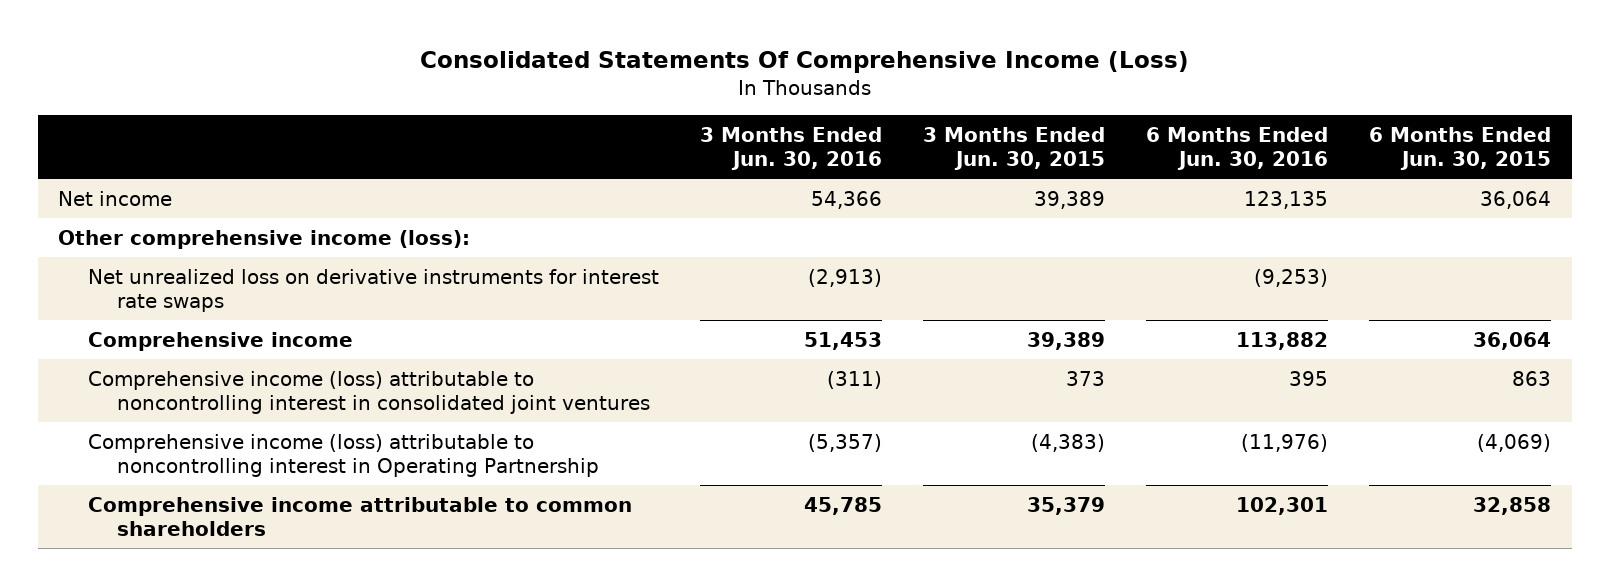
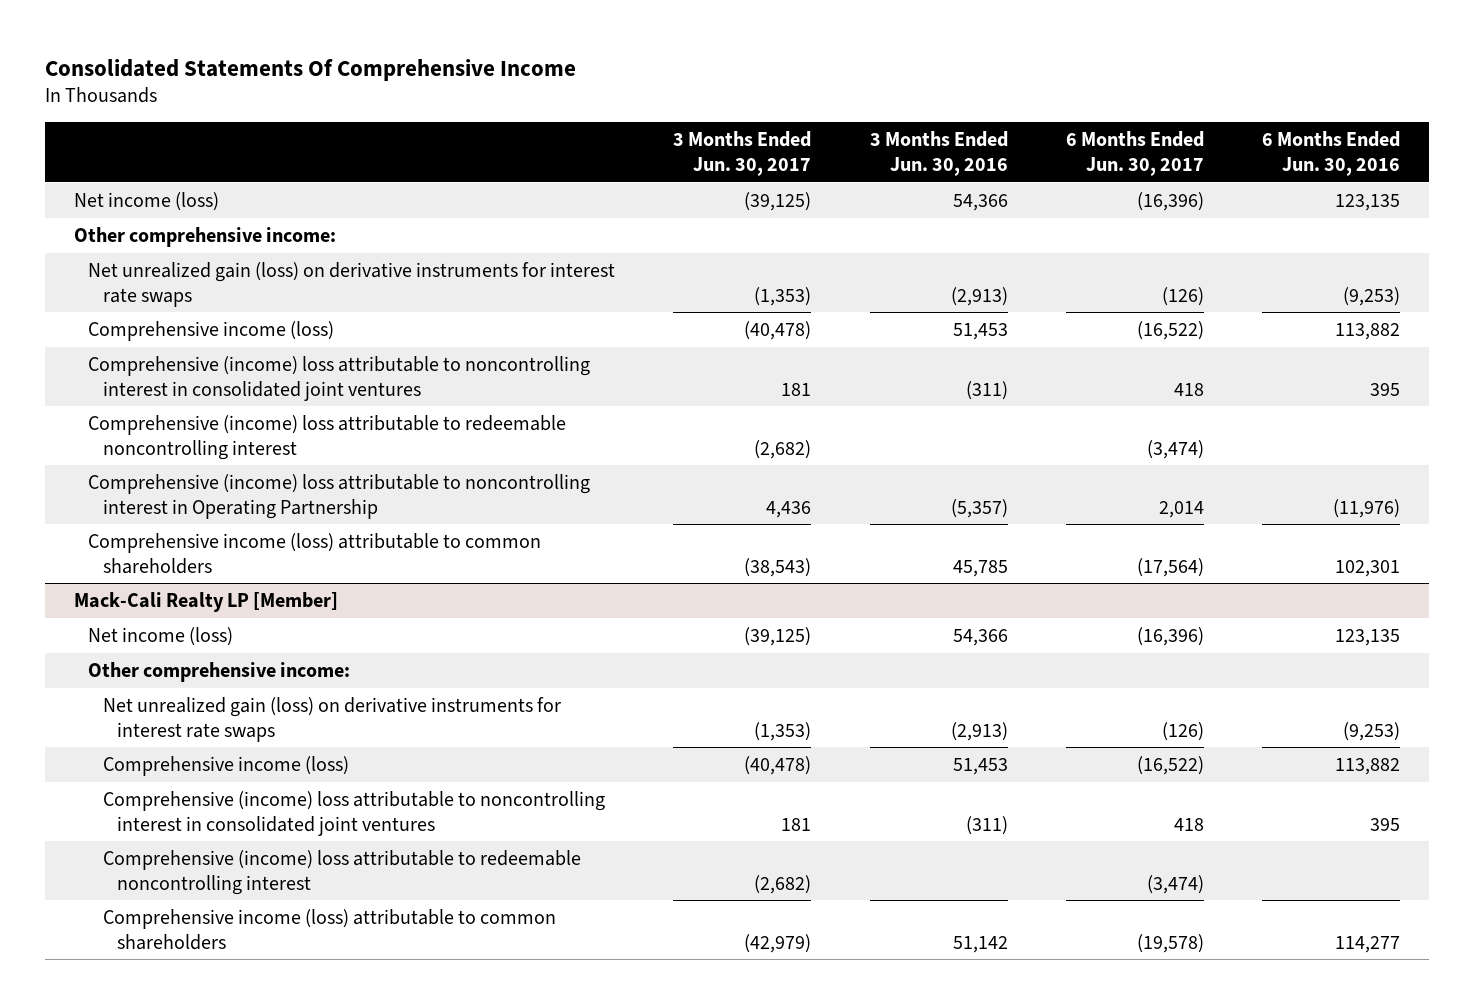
[419,51,1189,74] Consolidated Statements Of Comprehensive Income (Loss) -> [44,58,576,81] Consolidated Statements Of Comprehensive Income
[922,126,1105,171] 3 Months Ended Jun. 30, 2015 -> none
[1369,126,1552,171] 6 Months Ended Jun. 30, 2015 -> none
none -> [673,131,812,176] 3 Months Ended Jun. 30, 2017
none -> [1065,131,1204,176] 6 Months Ended Jun. 30, 2017
[58,190,173,206] Net income -> [73,191,219,211] Net income (loss)
[58,229,471,249] Other comprehensive income (loss): -> [73,226,336,247] Other comprehensive income:
[87,268,659,312] Net unrealized loss on derivative instruments for interest rate swaps -> [88,261,616,307] Net unrealized gain (loss) on derivative instruments for interest rate swaps
[87,331,353,351] Comprehensive income -> [88,320,335,341] Comprehensive income (loss)
[87,370,651,414] Comprehensive income (loss) attributable to noncontrolling interest in consolidated joint ventures -> [88,355,591,401] Comprehensive (income) loss attributable to noncontrolling interest in consolidated joint ventures
none -> [88,414,567,460] Comprehensive (income) loss attributable to redeemable noncontrolling interest
[87,433,600,477] Comprehensive income (loss) attributable to noncontrolling interest in Operating Partnership -> [88,473,591,519] Comprehensive (income) loss attributable to noncontrolling interest in Operating Partnership
[87,496,632,536] Comprehensive income attributable to common shareholders -> [88,532,542,574] Comprehensive income (loss) attributable to common shareholders
none -> [73,591,338,612] Mack-Cali Realty LP [Member]
none -> [88,626,234,646] Net income (loss)
none -> [88,661,351,682] Other comprehensive income:
none -> [102,696,561,742] Net unrealized gain (loss) on derivative instruments for interest rate swaps
none -> [102,755,349,776] Comprehensive income (loss)
none -> [102,790,605,836] Comprehensive (income) loss attributable to noncontrolling interest in consolidated joint ventures
none -> [102,849,581,895] Comprehensive (income) loss attributable to redeemable noncontrolling interest
none -> [102,908,556,950] Comprehensive income (loss) attributable to common shareholders

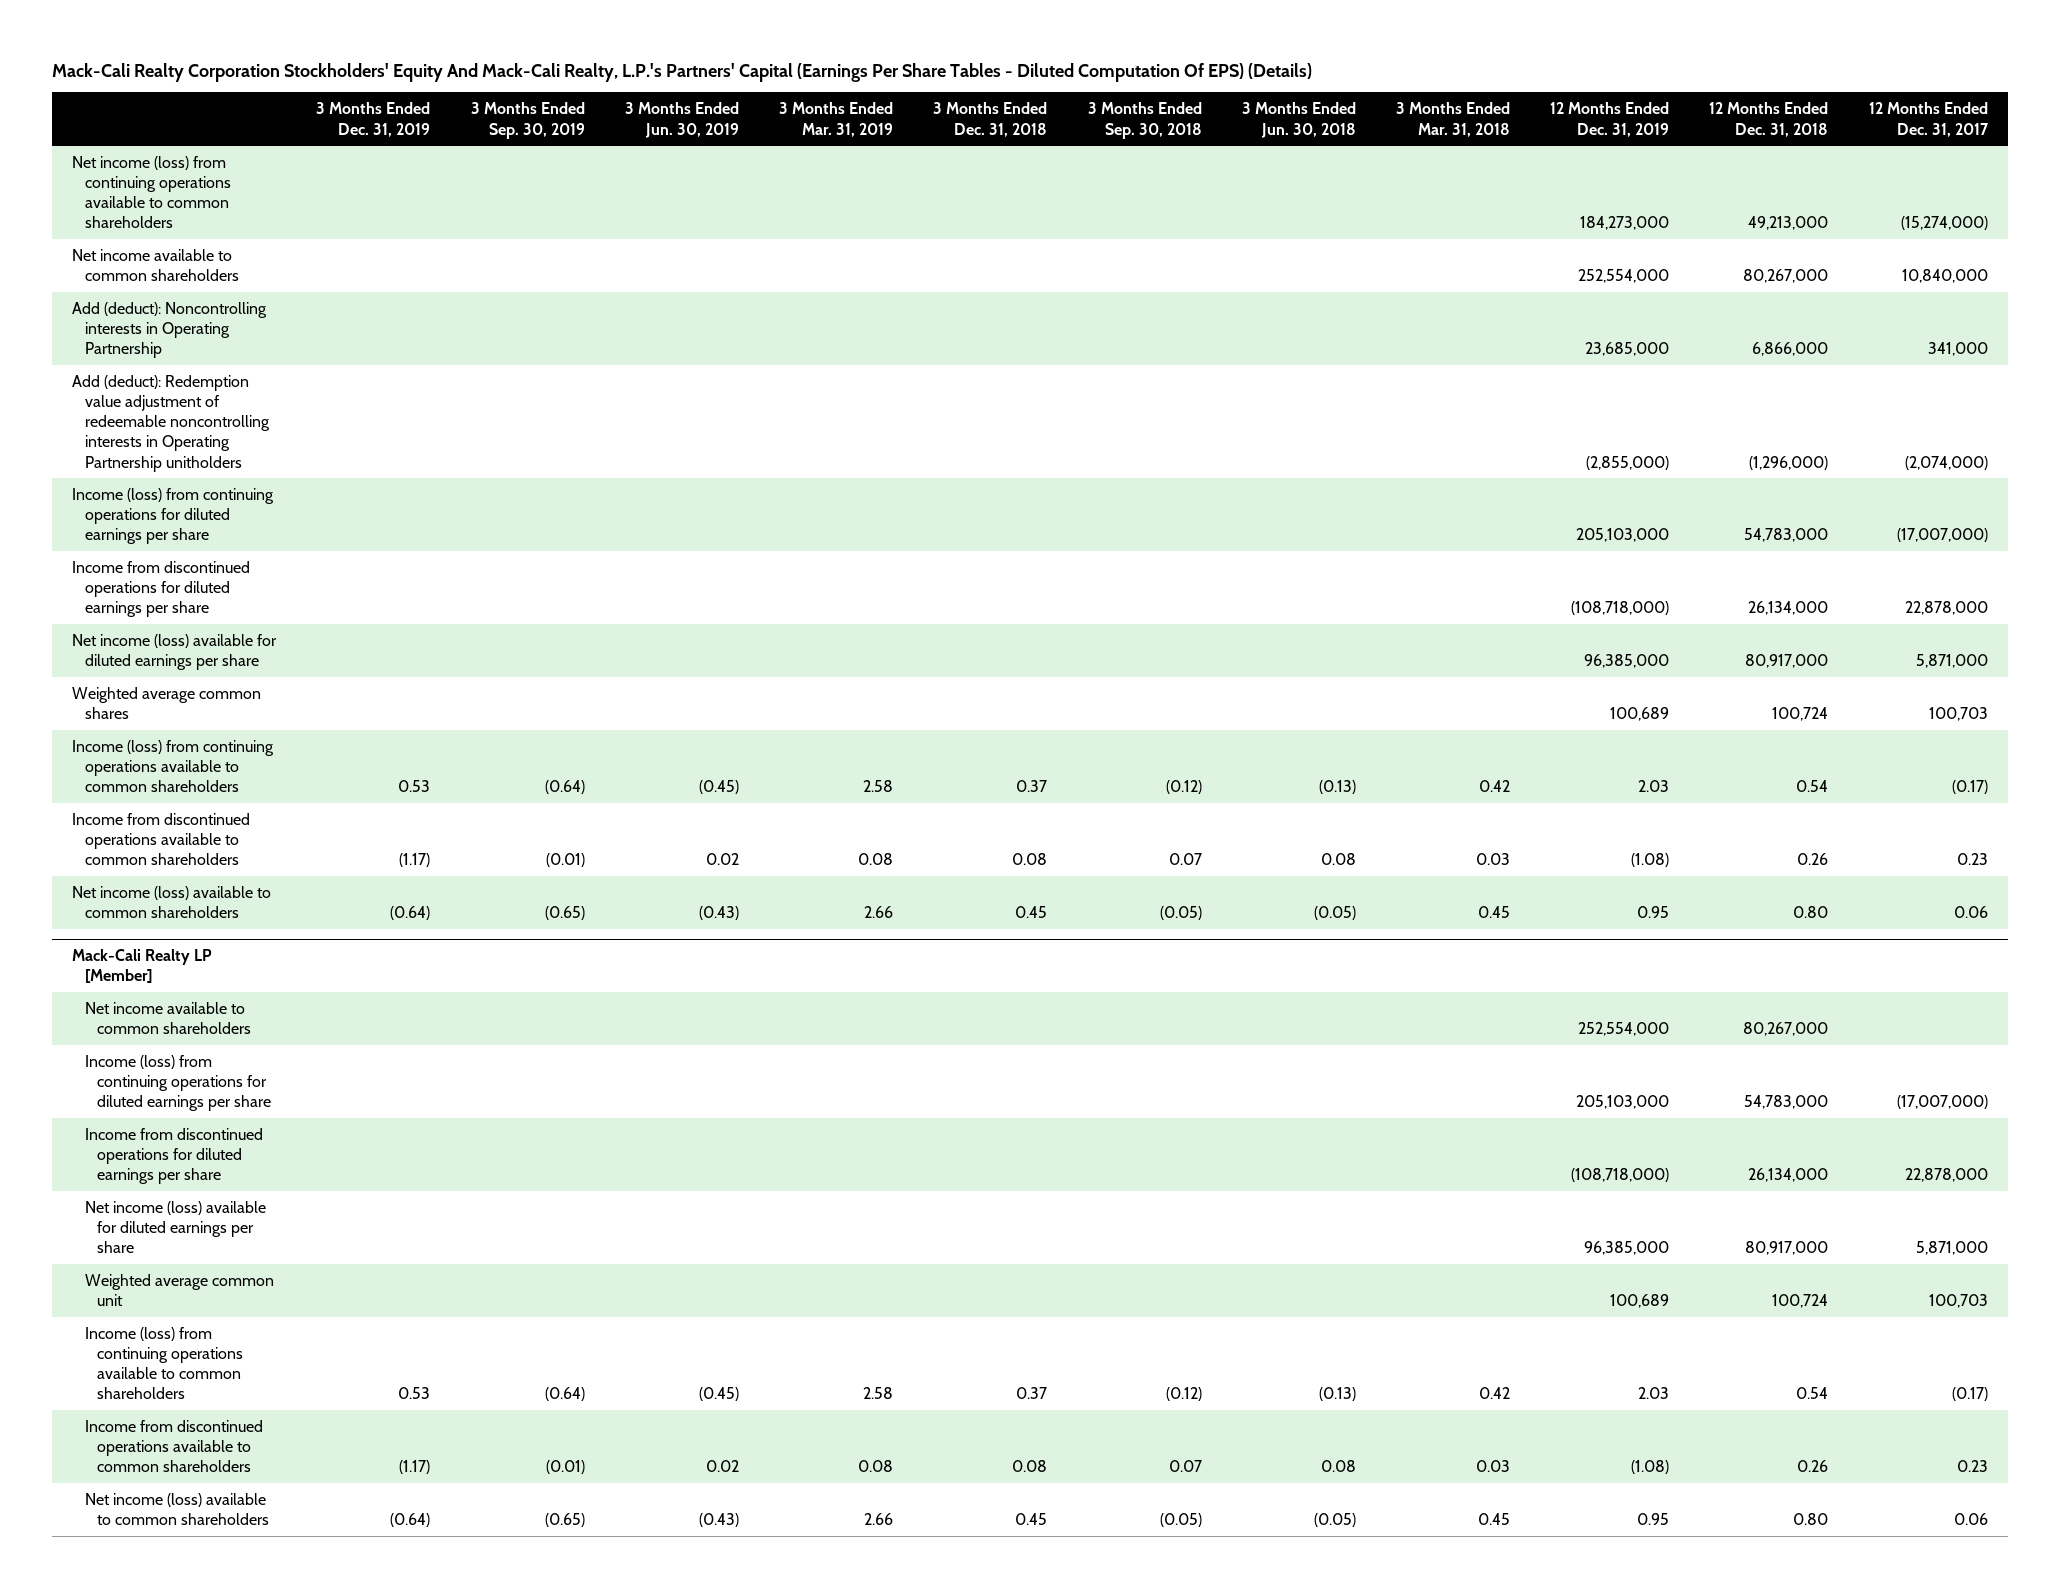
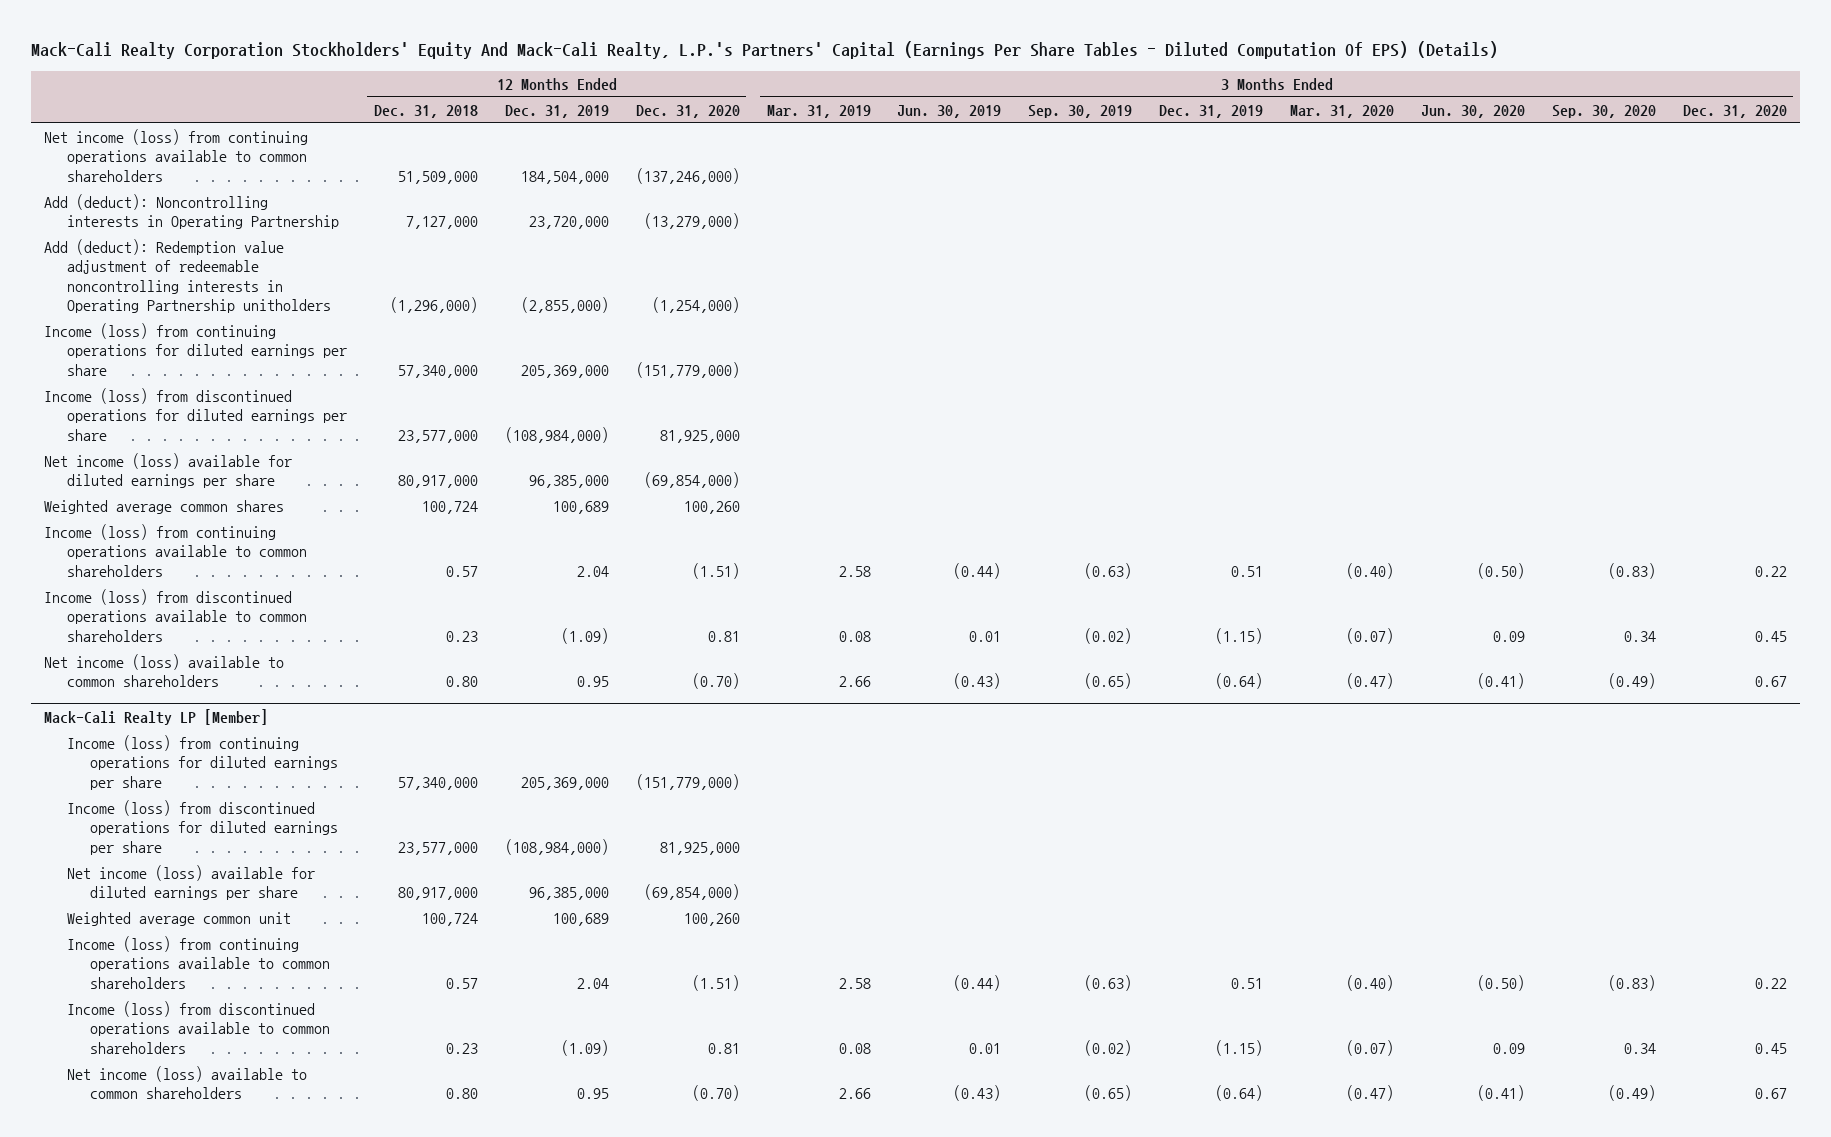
[933,102,1048,137] 3 Months Ended Dec. 31, 2018 -> none
[1087,102,1202,139] 3 Months Ended Sep. 30, 2018 -> none
[1241,102,1356,138] 3 Months Ended Jun. 30, 2018 -> none
[1395,102,1510,137] 3 Months Ended Mar. 31, 2018 -> none
[1868,102,1989,137] 12 Months Ended Dec. 31, 2017 -> none
none -> [635,104,740,118] Dec. 31, 2020
none -> [1290,104,1395,118] Mar. 31, 2020
none -> [1420,104,1525,118] Jun. 30, 2020
none -> [1551,104,1656,118] Sep. 30, 2020
none -> [1682,104,1787,118] Dec. 31, 2020
[72,248,239,282] Net income available to common shareholders -> none
[1580,216,1670,231] 184,273,000 -> [520,170,609,184] 184,504,000
[1748,216,1829,231] 49,213,000 -> [398,170,479,184] 51,509,000
[1585,342,1670,357] 23,685,000 -> [528,216,609,230] 23,720,000
[1752,342,1829,357] 6,866,000 -> [406,216,479,230] 7,127,000
[1576,528,1670,543] 205,103,000 -> [520,364,609,378] 205,369,000
[1744,528,1829,543] 54,783,000 -> [398,364,479,378] 57,340,000
[72,560,251,618] Income from discontinued operations for diluted earnings per share -> [44,387,348,441] Income (loss) from discontinued operations for diluted earnings per share
[1571,601,1670,616] (108,718,000) -> [504,426,609,443] (108,984,000)
[1748,601,1829,616] 26,134,000 -> [398,429,479,443] 23,577,000
[398,780,431,793] 0.53 -> [1231,565,1264,577] 0.51
[544,780,585,795] (0.64) -> [1084,562,1133,579] (0.63)
[698,780,739,795] (0.45) -> [953,562,1002,579] (0.44)
[1638,780,1670,793] 2.03 -> [576,565,609,577] 2.04
[1796,780,1829,793] 0.54 -> [446,565,479,577] 0.57
[72,812,251,866] Income from discontinued operations available to common shareholders -> [44,588,308,642] Income (loss) from discontinued operations available to common shareholders
[399,853,431,868] (1.17) -> [1215,627,1264,644] (1.15)
[545,853,585,868] (0.01) -> [1084,627,1133,644] (0.02)
[705,853,739,866] 0.02 -> [969,630,1002,642] 0.01
[1631,853,1670,868] (1.08) -> [560,627,609,644] (1.09)
[1797,853,1829,866] 0.26 -> [446,630,479,642] 0.23
[84,1001,252,1035] Net income available to common shareholders -> none
[1576,1095,1670,1110] 205,103,000 -> [520,776,609,790] 205,369,000
[1744,1095,1829,1110] 54,783,000 -> [398,776,479,790] 57,340,000
[84,1127,263,1185] Income from discontinued operations for diluted earnings per share -> [67,799,339,855] Income (loss) from discontinued operations for diluted earnings per share
[1571,1168,1670,1183] (108,718,000) -> [504,838,609,855] (108,984,000)
[1748,1168,1829,1183] 26,134,000 -> [398,841,479,855] 23,577,000
[398,1387,431,1400] 0.53 -> [1231,977,1264,989] 0.51
[544,1387,585,1402] (0.64) -> [1084,974,1133,991] (0.63)
[698,1387,739,1402] (0.45) -> [953,974,1002,991] (0.44)
[1638,1387,1670,1400] 2.03 -> [576,977,609,989] 2.04
[1796,1387,1829,1400] 0.54 -> [446,977,479,989] 0.57
[84,1419,263,1473] Income from discontinued operations available to common shareholders -> [67,1000,331,1054] Income (loss) from discontinued operations available to common shareholders
[399,1460,431,1475] (1.17) -> [1215,1039,1264,1056] (1.15)
[545,1460,585,1475] (0.01) -> [1084,1039,1133,1056] (0.02)
[705,1460,739,1473] 0.02 -> [969,1042,1002,1054] 0.01
[1631,1460,1670,1475] (1.08) -> [560,1039,609,1056] (1.09)
[1797,1460,1829,1473] 0.26 -> [446,1042,479,1054] 0.23

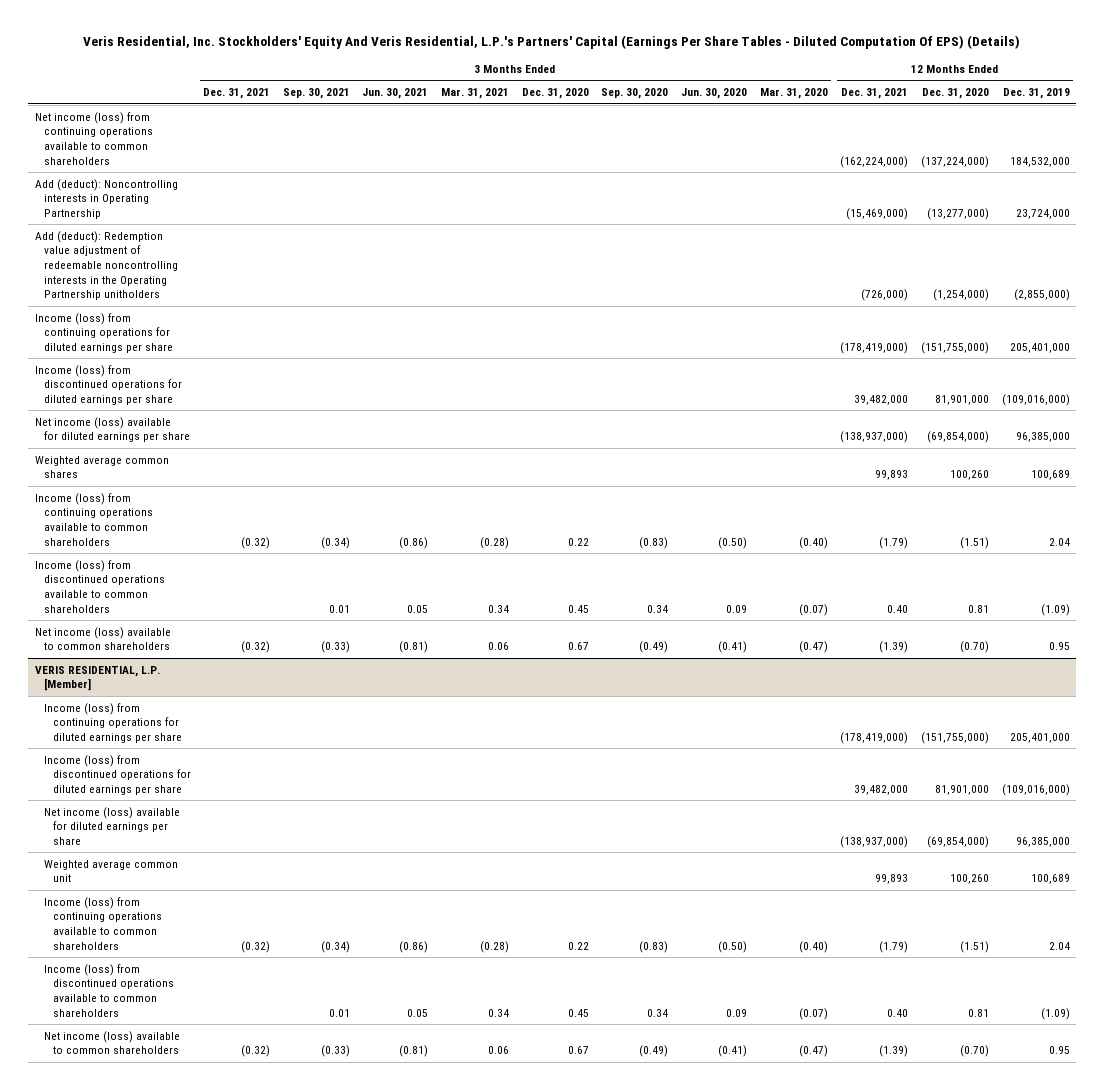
[30,40,1498,59] Mack-Cali Realty Corporation Stockholders' Equity And Mack-Cali Realty, L.P.'s Partners' Capital (Earnings Per Share Tables - Diluted Computation Of EPS) (Details) -> [83,35,1021,50] Veris Residential, Inc. Stockholders' Equity And Veris Residential, L.P.'s Partners' Capital (Earnings Per Share Tables - Diluted Computation Of EPS) (Details)
[374,104,479,118] Dec. 31, 2018 -> none
[766,104,871,118] Mar. 31, 2019 -> none
[897,104,1002,118] Jun. 30, 2019 -> none
[1028,104,1133,118] Sep. 30, 2019 -> none
[1159,104,1264,118] Dec. 31, 2019 -> none
none -> [203,88,271,100] Dec. 31, 2021
none -> [282,88,350,100] Sep. 30, 2021
none -> [362,88,429,100] Jun. 30, 2021
none -> [441,88,510,100] Mar. 31, 2021
none -> [841,88,909,100] Dec. 31, 2021
[520,170,609,184] 184,504,000 -> [1009,156,1070,167] 184,532,000
[635,167,740,184] (137,246,000) -> [920,155,989,168] (137,224,000)
[528,216,609,230] 23,720,000 -> [1015,208,1070,219] 23,724,000
[643,213,740,230] (13,279,000) -> [926,207,989,220] (13,277,000)
[44,238,332,313] Add (deduct): Redemption value adjustment of redeemable noncontrolling interests in Operating Partnership unitholders -> [34,230,178,301] Add (deduct): Redemption value adjustment of redeemable noncontrolling interests in the Operating Partnership unitholders
[520,364,609,378] 205,369,000 -> [1009,342,1070,353] 205,401,000
[635,361,740,378] (151,779,000) -> [920,341,989,354] (151,755,000)
[504,426,609,443] (108,984,000) -> [1001,393,1070,406] (109,016,000)
[659,429,740,443] 81,925,000 -> [934,394,989,405] 81,901,000
[44,708,269,725] Mack-Cali Realty LP [Member] -> none
none -> [34,665,160,692] VERIS RESIDENTIAL, L.P. [Member]
[520,776,609,790] 205,369,000 -> [1009,732,1070,743] 205,401,000
[635,773,740,790] (151,779,000) -> [920,731,989,744] (151,755,000)
[504,838,609,855] (108,984,000) -> [1001,783,1070,796] (109,016,000)
[659,841,740,855] 81,925,000 -> [934,784,989,795] 81,901,000

